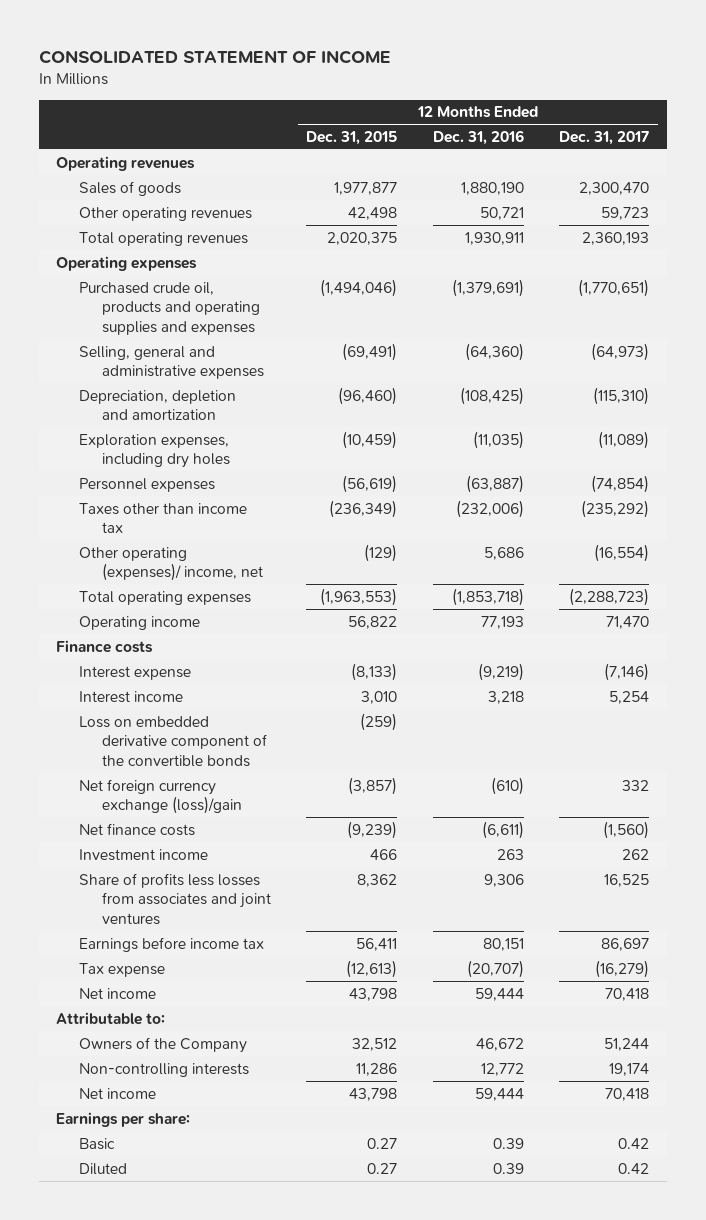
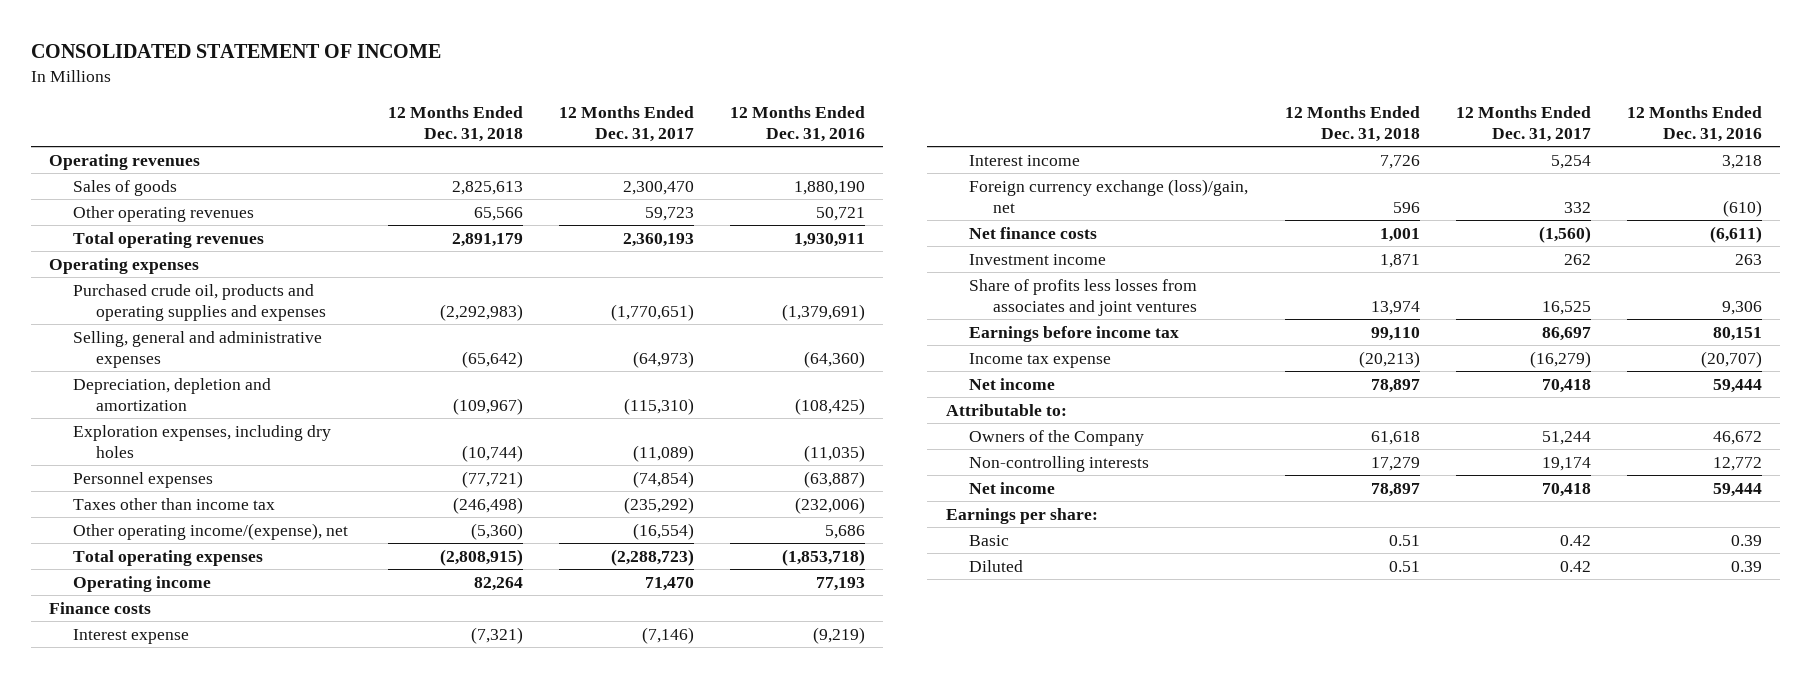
[306,130,398,145] Dec. 31, 2015 -> none
none -> [387,105,523,142] 12 Months Ended Dec. 31, 2018
[79,546,264,582] Other operating (expenses)/ income, net -> [72,522,348,540] Other operating income/(expense), net
[79,715,268,768] Loss on embedded derivative component of the convertible bonds -> none
[79,778,243,815] Net foreign currency exchange (loss)/gain -> [969,178,1249,213] Foreign currency exchange (loss)/gain, net
[79,962,166,977] Tax expense -> [969,352,1112,368] Income tax expense

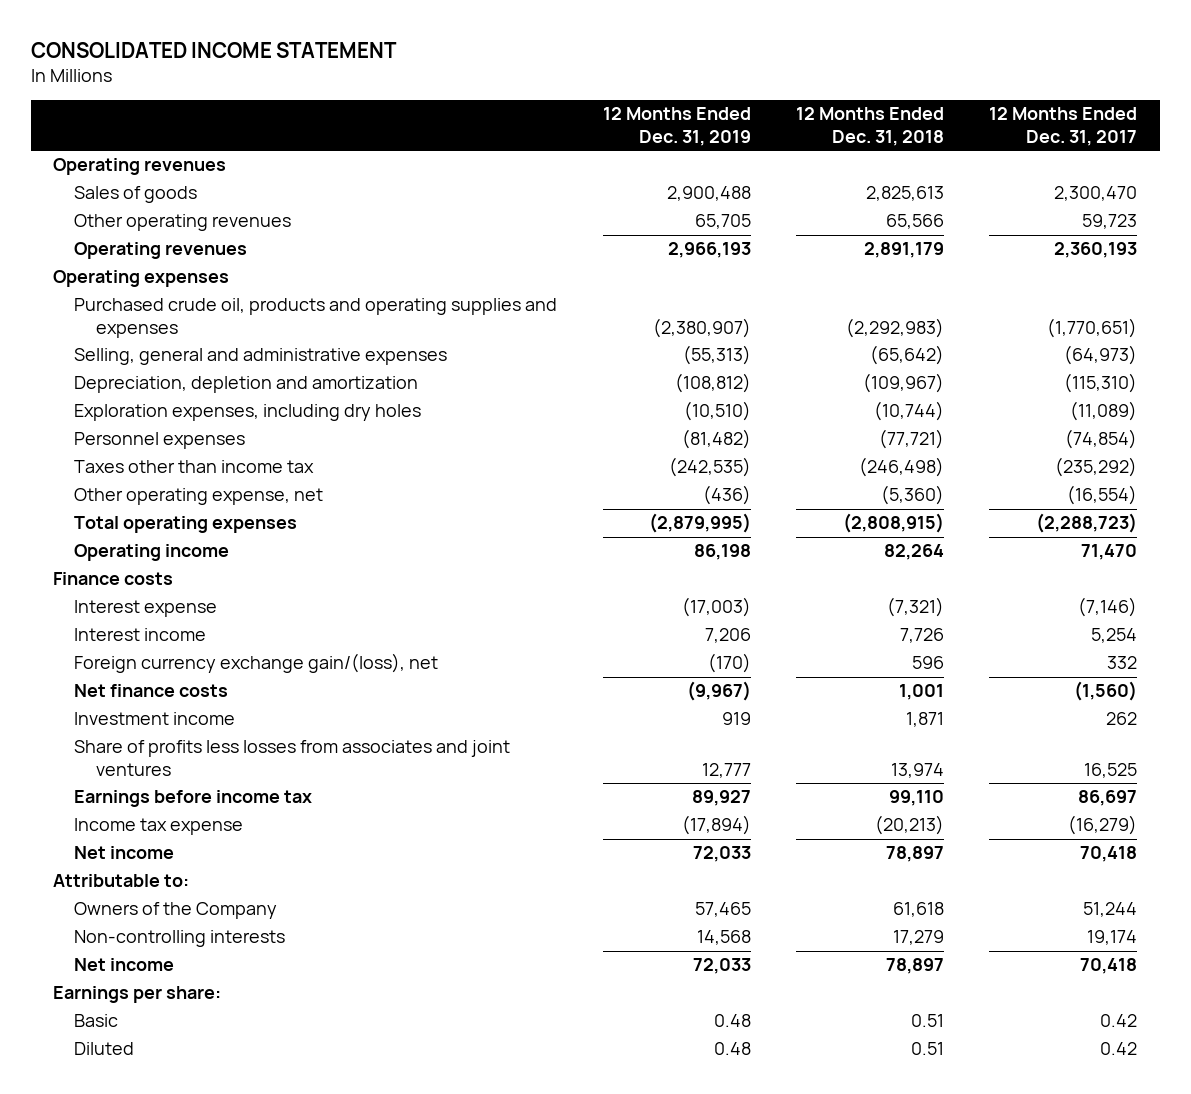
[30,44,441,59] CONSOLIDATED STATEMENT OF INCOME -> [30,42,397,59] CONSOLIDATED INCOME STATEMENT
[730,105,866,142] 12 Months Ended Dec. 31, 2016 -> none
none -> [602,107,751,146] 12 Months Ended Dec. 31, 2019
[72,231,264,248] Total operating revenues -> [74,242,248,260] Operating revenues
[72,522,348,540] Other operating income/(expense), net -> [74,488,324,506] Other operating expense, net
[969,178,1249,213] Foreign currency exchange (loss)/gain, net -> [74,653,439,674] Foreign currency exchange gain/(loss), net

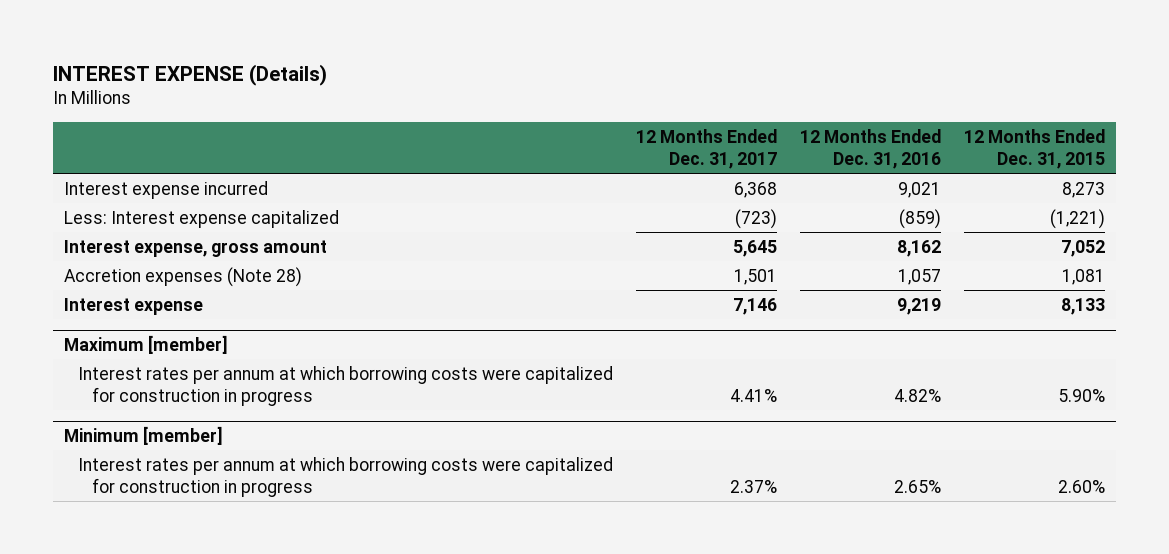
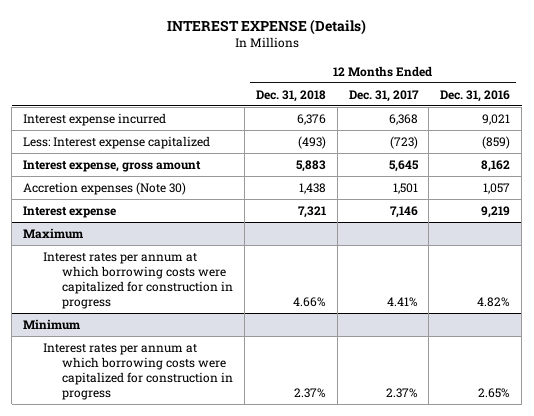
[963,128,1105,170] 12 Months Ended Dec. 31, 2015 -> none
none -> [255,89,326,102] Dec. 31, 2018
[64,266,303,287] Accretion expenses (Note 28) -> [23,181,187,195] Accretion expenses (Note 30)
[64,334,229,354] Maximum [member] -> [23,227,84,239] Maximum
[64,425,224,445] Minimum [member] -> [23,318,81,330] Minimum

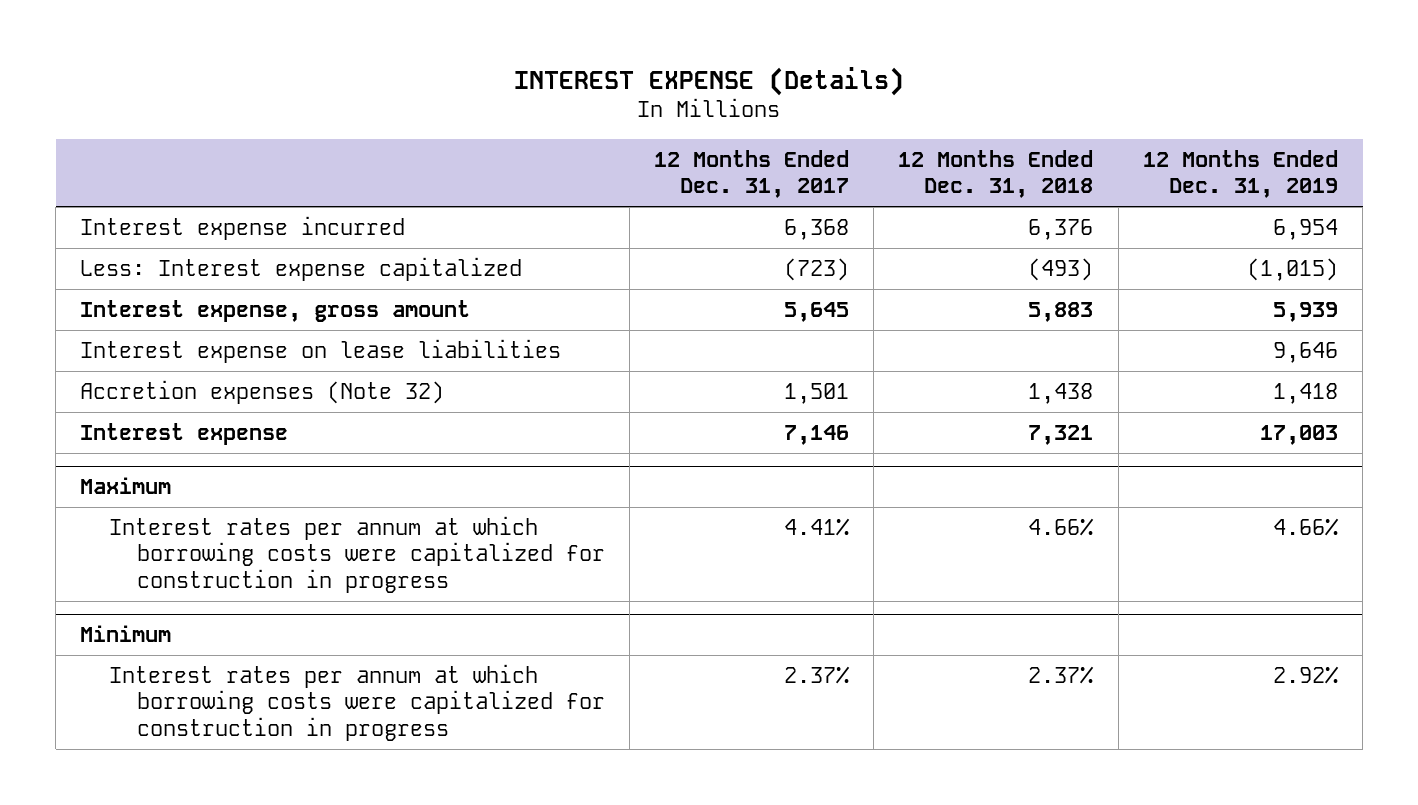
[440,89,511,102] Dec. 31, 2016 -> none
none -> [1142,149,1338,198] 12 Months Ended Dec. 31, 2019
none -> [80,338,562,363] Interest expense on lease liabilities
[23,181,187,195] Accretion expenses (Note 30) -> [80,379,445,404] Accretion expenses (Note 32)

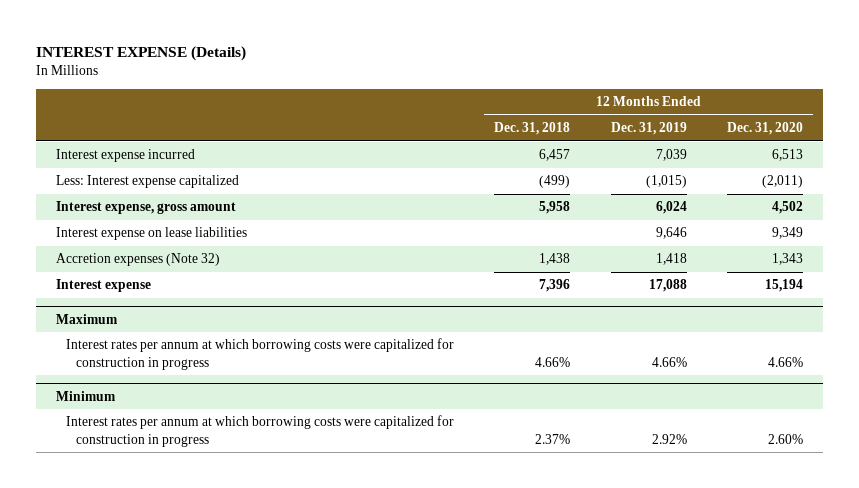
[654,149,850,198] 12 Months Ended Dec. 31, 2017 -> none
none -> [727,122,804,136] Dec. 31, 2020
[1028,218,1094,240] 6,376 -> [539,149,571,162] 6,457
[1272,218,1338,240] 6,954 -> [655,149,687,162] 7,039
[1028,257,1094,281] (493) -> [539,175,571,189] (499)
[1028,301,1094,322] 5,883 -> [539,201,571,215] 5,958
[1272,301,1338,322] 5,939 -> [655,201,687,215] 6,024
[1028,424,1094,445] 7,321 -> [539,279,571,293] 7,396
[1259,424,1338,445] 17,003 -> [648,279,687,293] 17,088

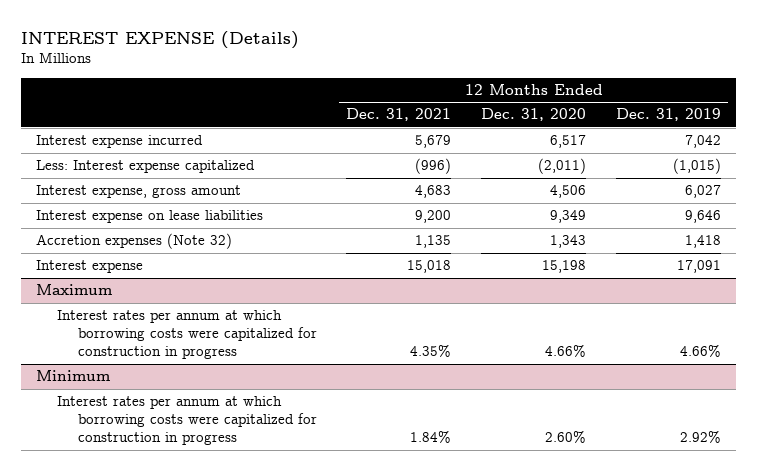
[494,122,571,136] Dec. 31, 2018 -> none
none -> [346,108,452,122] Dec. 31, 2021
[655,149,687,162] 7,039 -> [684,135,721,149] 7,042
[772,149,804,162] 6,513 -> [550,135,587,149] 6,517
[655,201,687,215] 6,024 -> [684,185,721,199] 6,027
[772,201,804,215] 4,502 -> [550,185,587,199] 4,506
[648,279,687,293] 17,088 -> [676,260,721,274] 17,091
[765,279,804,293] 15,194 -> [542,260,587,274] 15,198

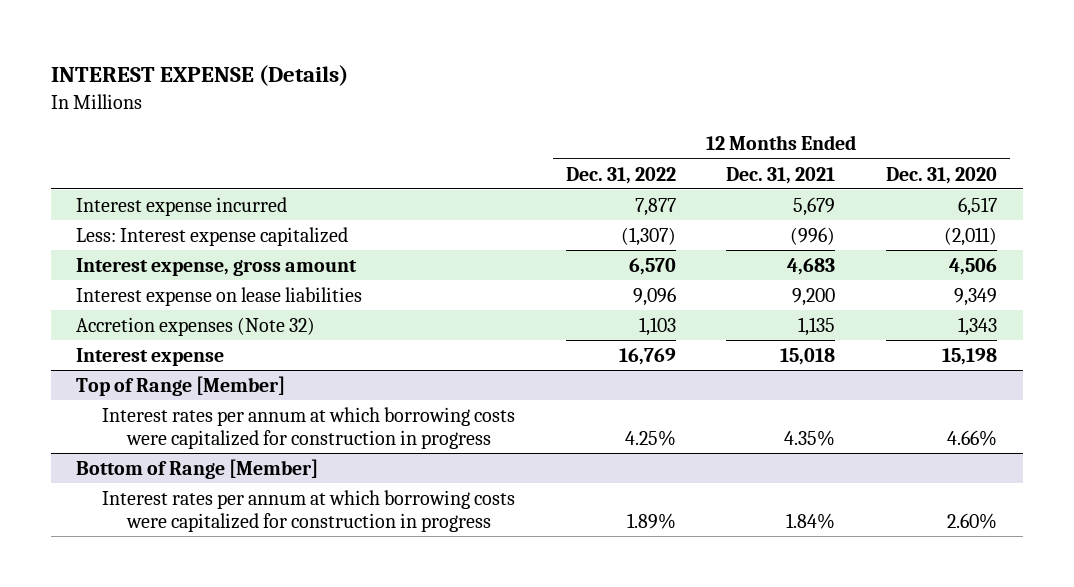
[615,108,721,122] Dec. 31, 2019 -> none
none -> [565,166,676,184] Dec. 31, 2022
[35,284,112,296] Maximum -> [76,375,286,396] Top of Range [Member]
[35,370,110,382] Minimum -> [76,458,319,479] Bottom of Range [Member]

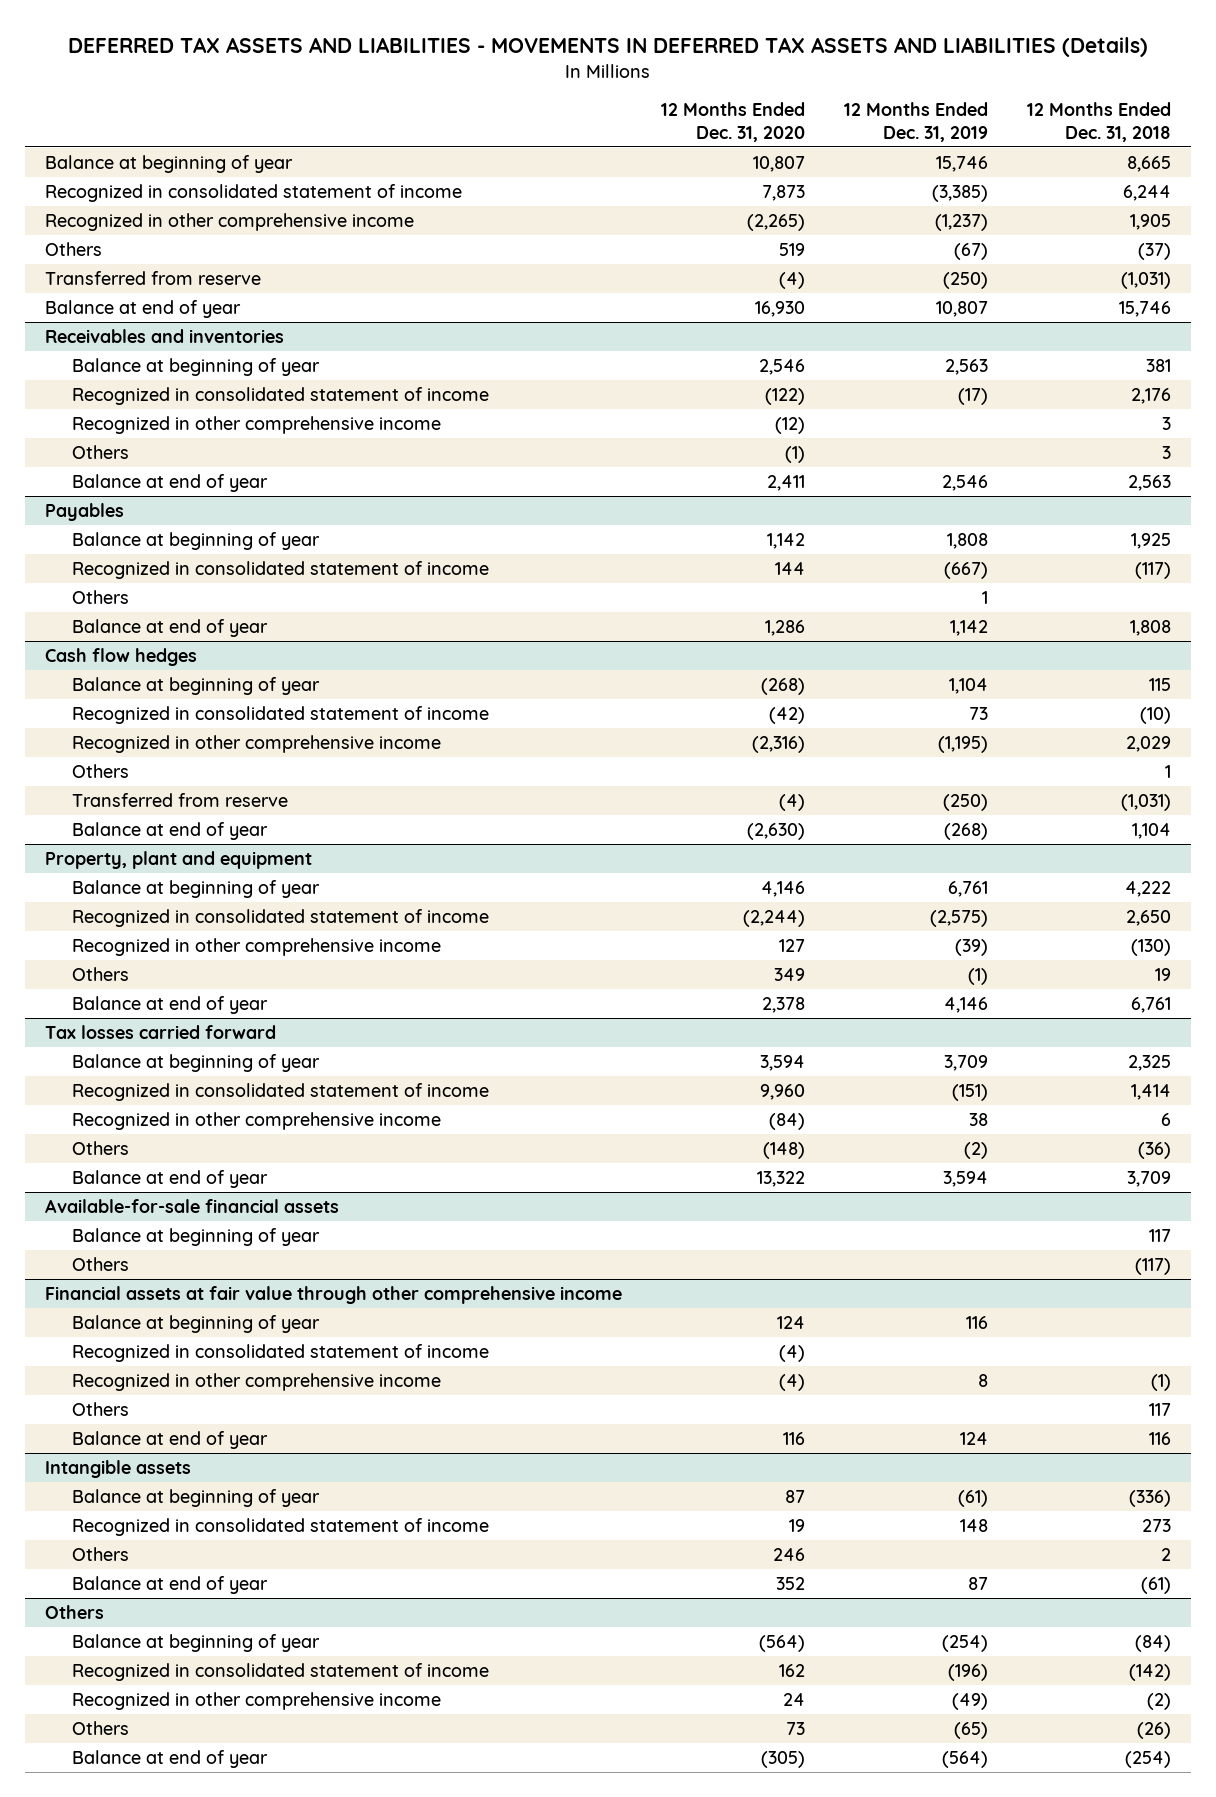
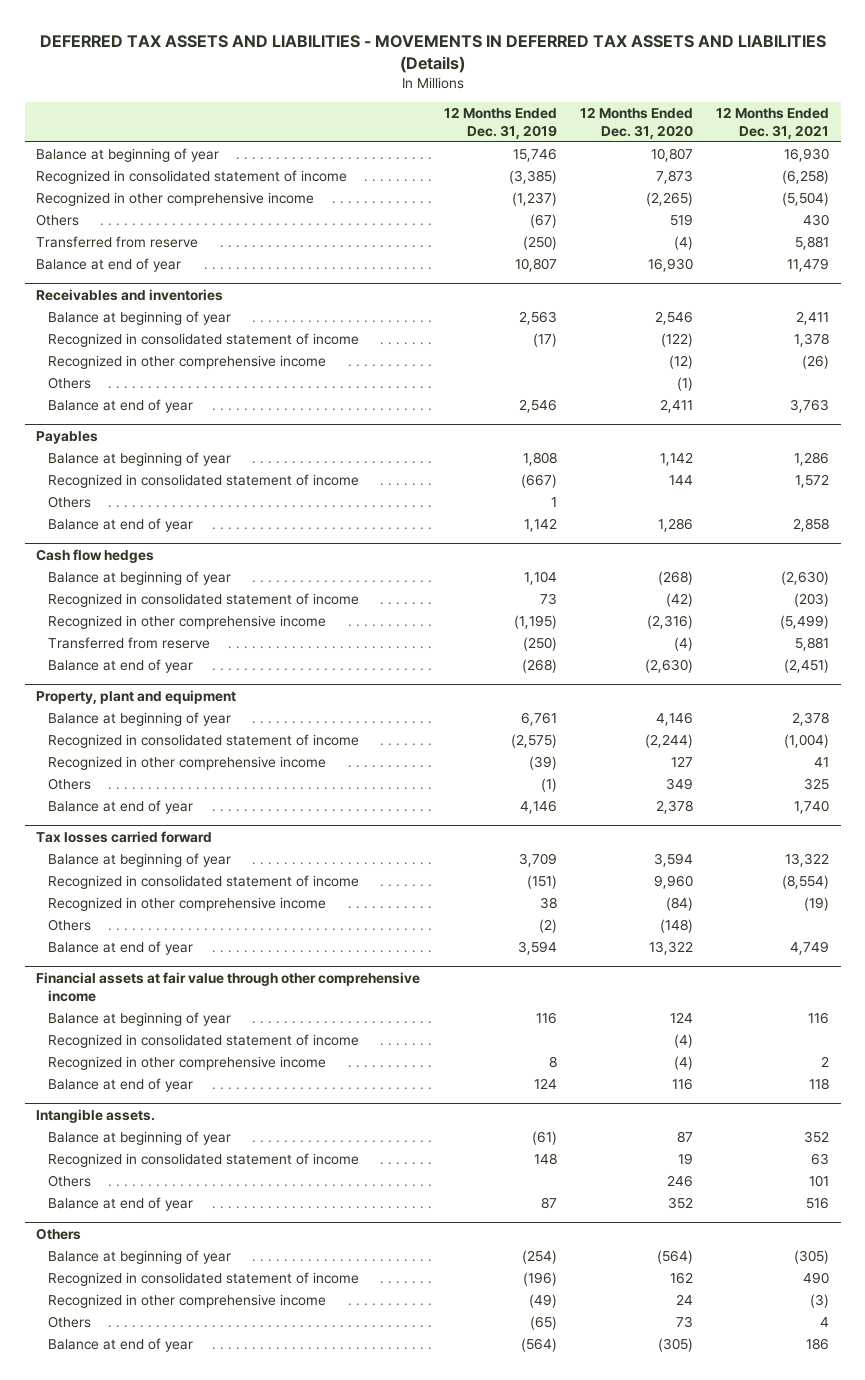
[1027,102,1172,142] 12 Months Ended Dec. 31, 2018 -> none
none -> [715,107,829,139] 12 Months Ended Dec. 31, 2021
[72,763,130,778] Others -> none
[44,1198,339,1213] Available-for-sale financial assets -> none
[72,1227,321,1246] Balance at beginning of year -> none
[72,1256,130,1271] Others -> none
[72,1401,130,1416] Others -> none
[44,1459,191,1478] Intangible assets -> [36,1108,156,1123] Intangible assets.

